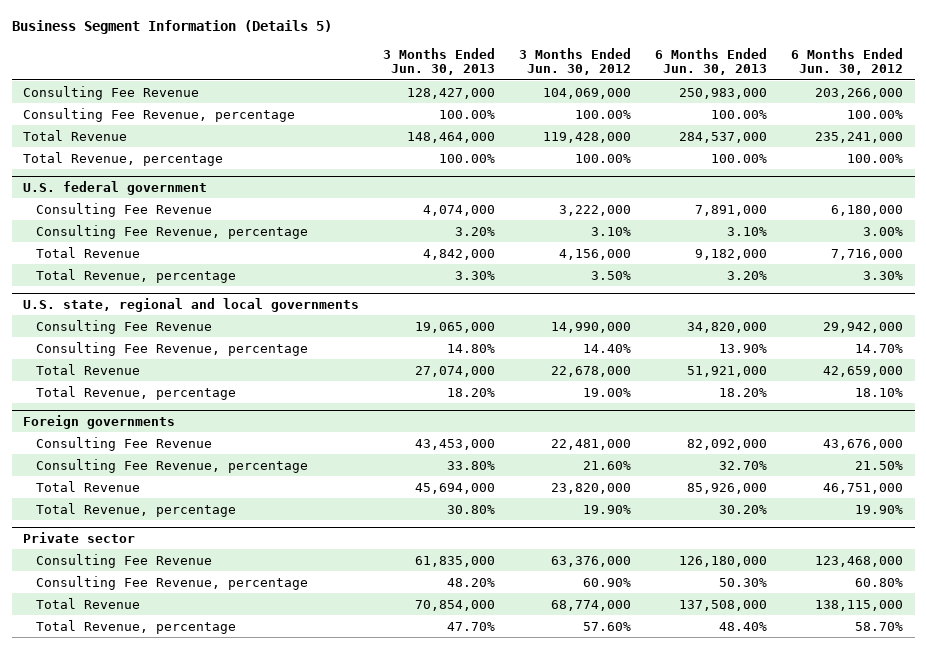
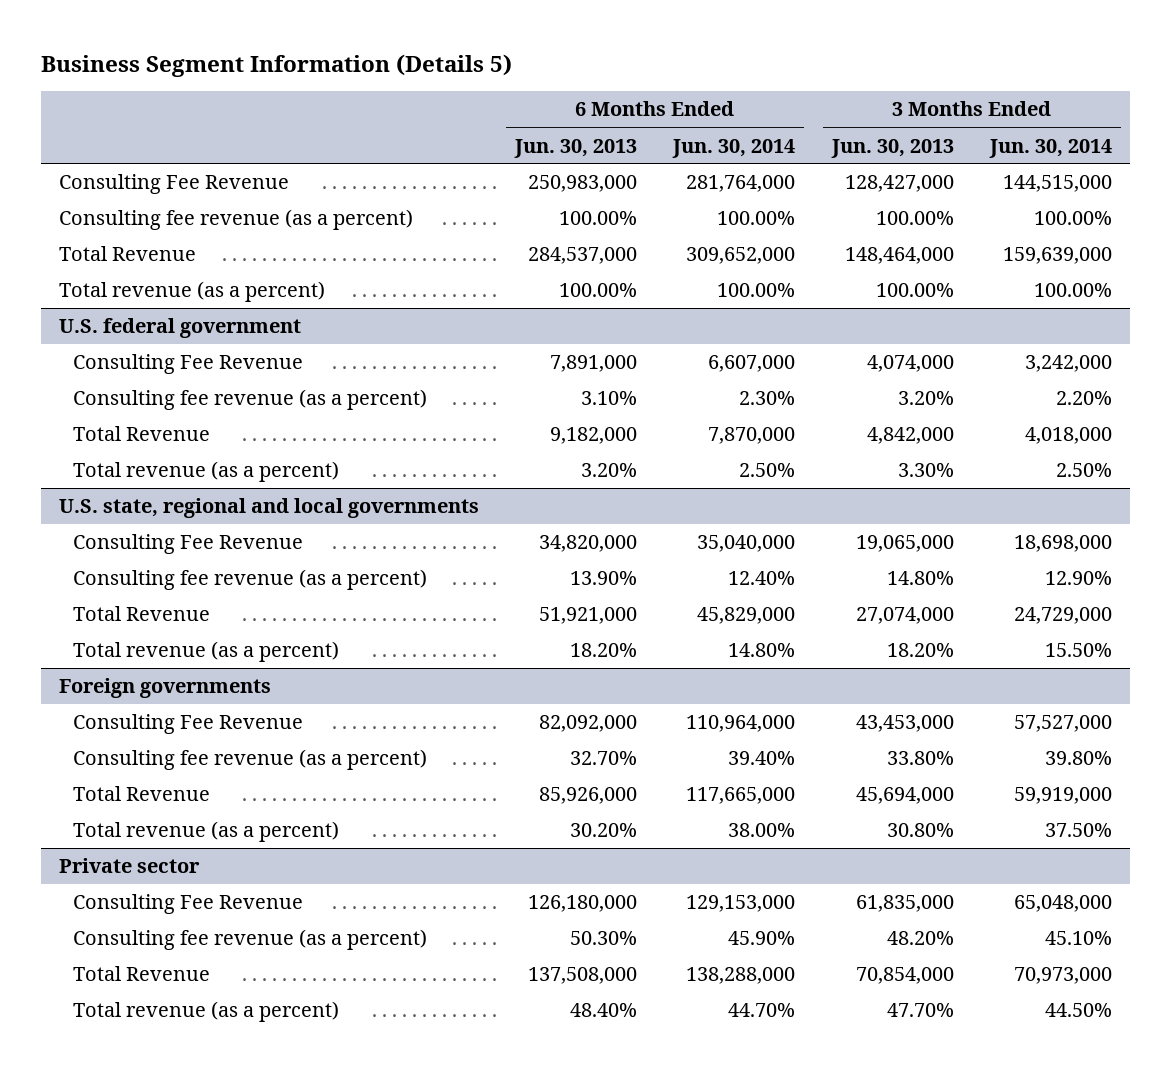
[519,47,632,76] 3 Months Ended Jun. 30, 2012 -> none
[790,47,903,76] 6 Months Ended Jun. 30, 2012 -> none
none -> [672,138,796,158] Jun. 30, 2014
none -> [988,138,1112,158] Jun. 30, 2014
[23,107,296,122] Consulting Fee Revenue, percentage -> [59,209,414,231] Consulting fee revenue (as a percent)
[23,151,224,166] Total Revenue, percentage -> [59,281,326,303] Total revenue (as a percent)
[36,224,309,239] Consulting Fee Revenue, percentage -> [73,389,428,411] Consulting fee revenue (as a percent)
[36,268,237,283] Total Revenue, percentage -> [73,461,340,483] Total revenue (as a percent)
[36,341,309,356] Consulting Fee Revenue, percentage -> [73,569,428,591] Consulting fee revenue (as a percent)
[36,385,237,400] Total Revenue, percentage -> [73,641,340,663] Total revenue (as a percent)
[36,458,309,473] Consulting Fee Revenue, percentage -> [73,749,428,771] Consulting fee revenue (as a percent)
[36,502,237,517] Total Revenue, percentage -> [73,821,340,843] Total revenue (as a percent)
[36,575,309,590] Consulting Fee Revenue, percentage -> [73,929,428,951] Consulting fee revenue (as a percent)
[36,619,237,634] Total Revenue, percentage -> [73,1001,340,1023] Total revenue (as a percent)

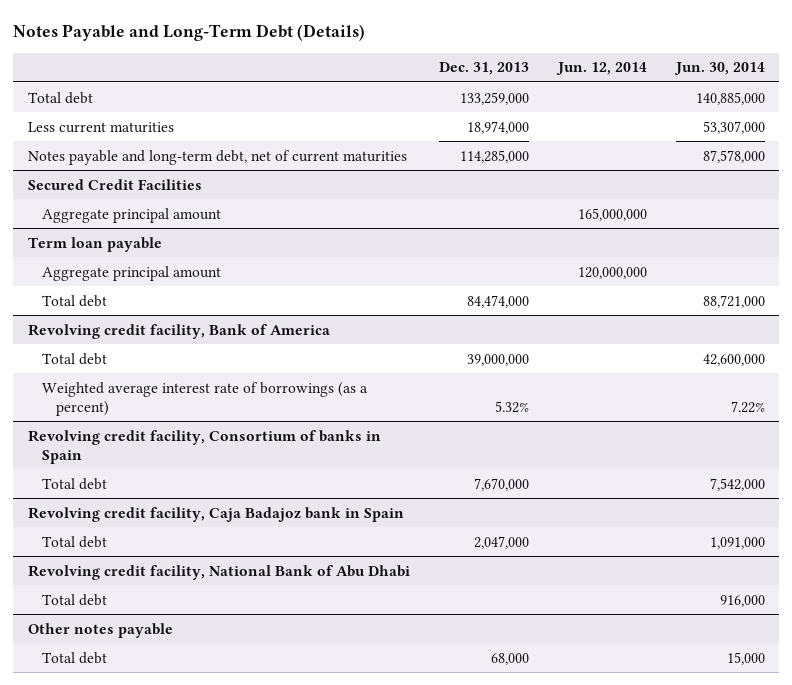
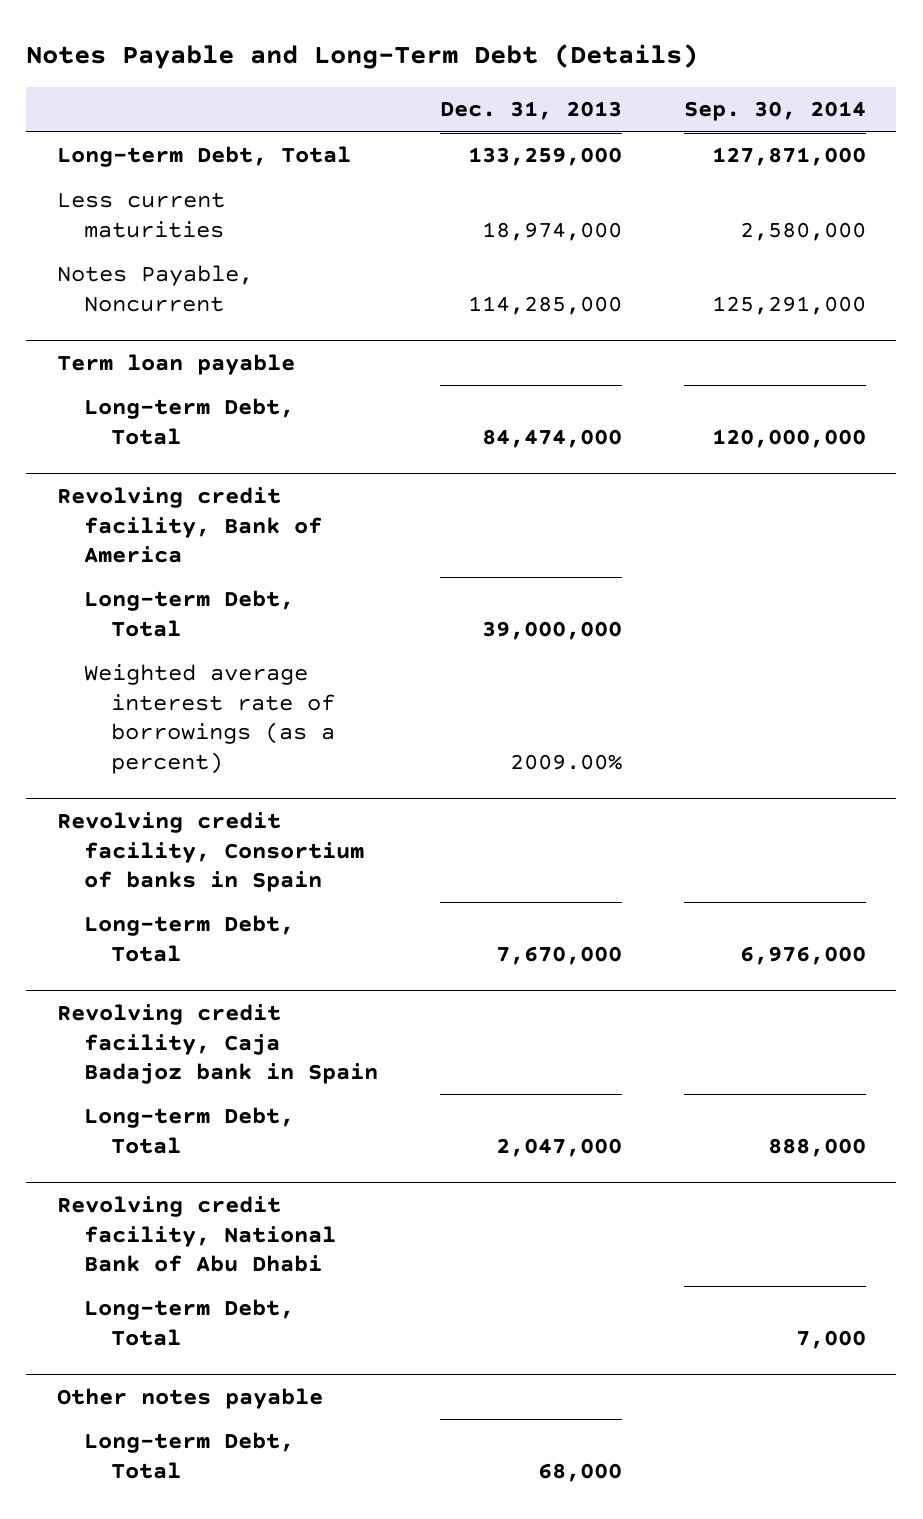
[555,62,647,76] Jun. 12, 2014 -> none
[673,62,765,76] Jun. 30, 2014 -> none
none -> [683,101,866,122] Sep. 30, 2014
[27,91,93,104] Total debt -> [56,146,351,168] Long-term Debt, Total
[27,178,202,190] Secured Credit Facilities -> none
[41,207,221,223] Aggregate principal amount -> none
[27,149,407,165] Notes payable and long-term debt, net of current maturities -> [56,265,253,312] Notes Payable, Noncurrent
[41,265,221,281] Aggregate principal amount -> none
[41,294,107,307] Total debt -> [84,398,295,445] Long-term Debt, Total
[41,352,107,365] Total debt -> [84,590,295,637] Long-term Debt, Total
[494,400,529,413] 5.32% -> [509,753,622,770] 2009.00%
[41,477,107,490] Total debt -> [84,915,295,962] Long-term Debt, Total
[41,535,107,548] Total debt -> [84,1107,295,1154] Long-term Debt, Total
[41,593,107,606] Total debt -> [84,1299,295,1346] Long-term Debt, Total
[41,651,107,664] Total debt -> [84,1432,295,1479] Long-term Debt, Total

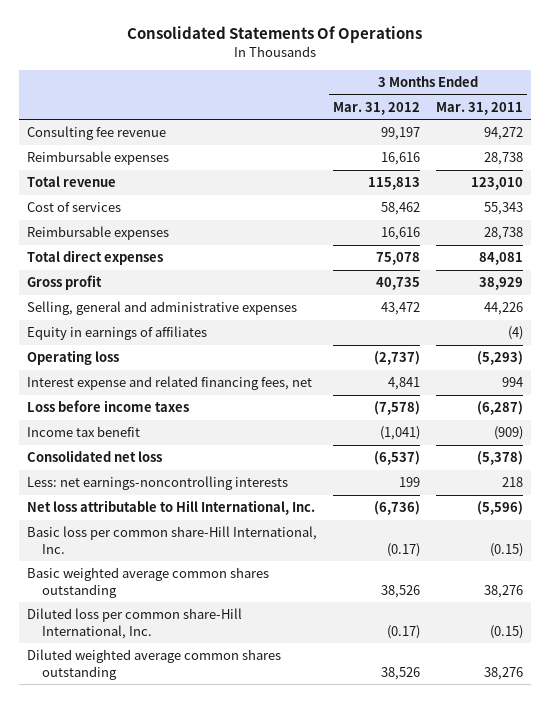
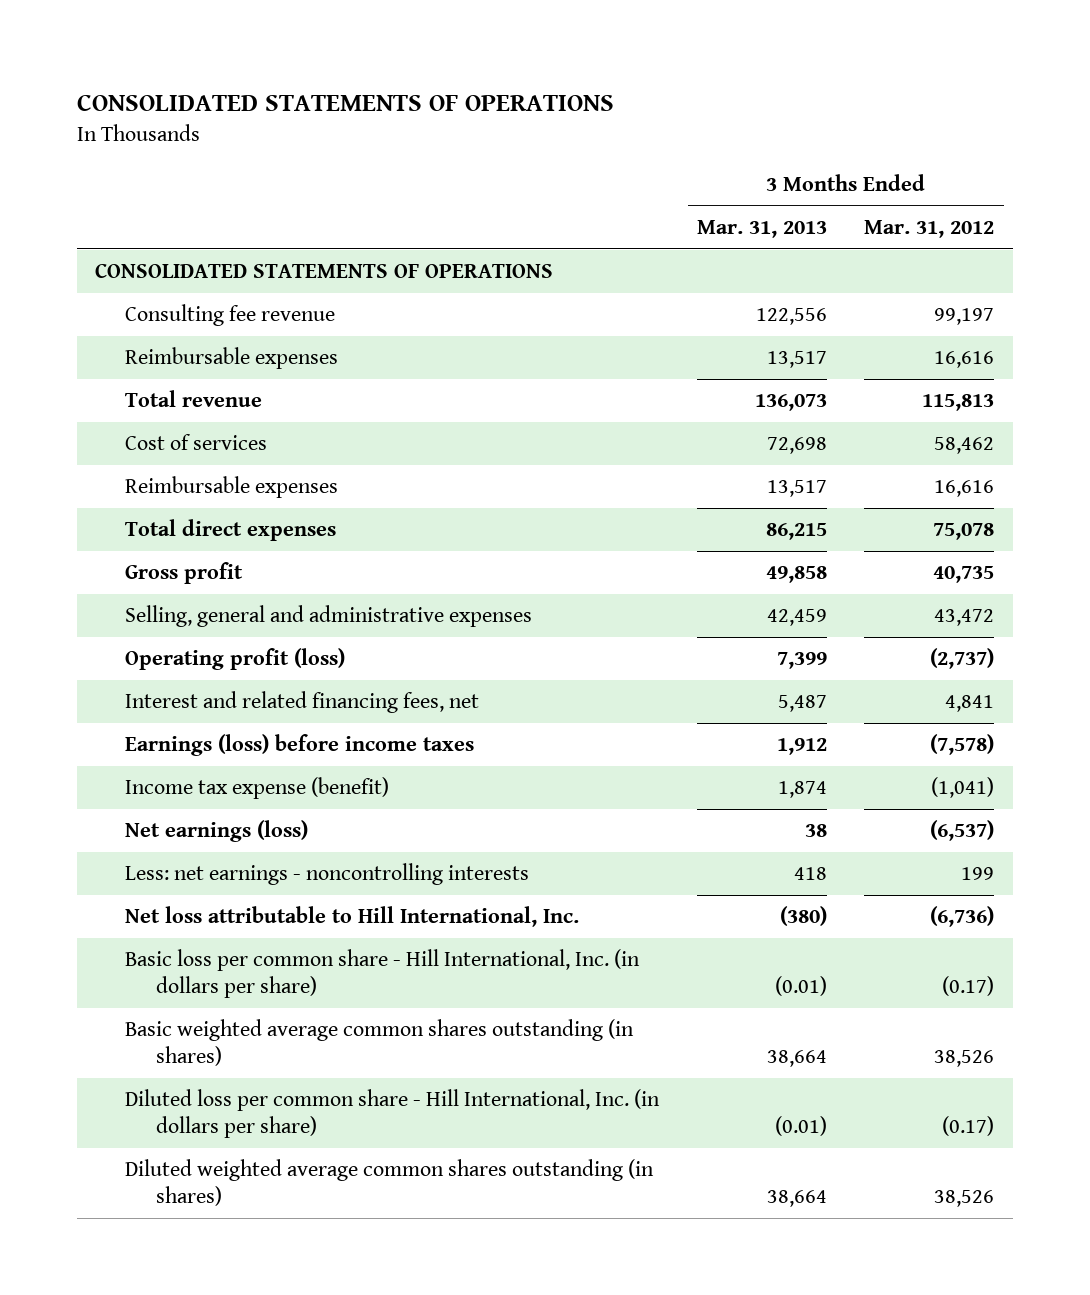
[126,25,422,43] Consolidated Statements Of Operations -> [76,94,614,112] CONSOLIDATED STATEMENTS OF OPERATIONS
[436,101,524,115] Mar. 31, 2011 -> none
none -> [696,220,827,239] Mar. 31, 2013
none -> [95,263,554,279] CONSOLIDATED STATEMENTS OF OPERATIONS
[26,326,207,341] Equity in earnings of affiliates -> none
[26,350,119,366] Operating loss -> [125,648,346,671] Operating profit (loss)
[26,376,312,391] Interest expense and related financing fees, net -> [125,691,480,714] Interest and related financing fees, net
[26,400,189,413] Loss before income taxes -> [125,734,475,757] Earnings (loss) before income taxes
[26,426,140,438] Income tax benefit -> [125,777,390,800] Income tax expense (benefit)
[26,450,162,463] Consolidated net loss -> [125,820,309,843] Net earnings (loss)
[26,476,288,491] Less: net earnings-noncontrolling interests -> [125,863,530,886] Less: net earnings - noncontrolling interests
[26,526,317,554] Basic loss per common share-Hill International, Inc. -> [125,949,641,999] Basic loss per common share - Hill International, Inc. (in dollars per share)
[26,567,269,598] Basic weighted average common shares outstanding -> [125,1019,635,1067] Basic weighted average common shares outstanding (in shares)
[26,608,242,639] Diluted loss per common share-Hill International, Inc. -> [125,1089,661,1139] Diluted loss per common share - Hill International, Inc. (in dollars per share)
[26,649,281,680] Diluted weighted average common shares outstanding -> [125,1159,655,1207] Diluted weighted average common shares outstanding (in shares)

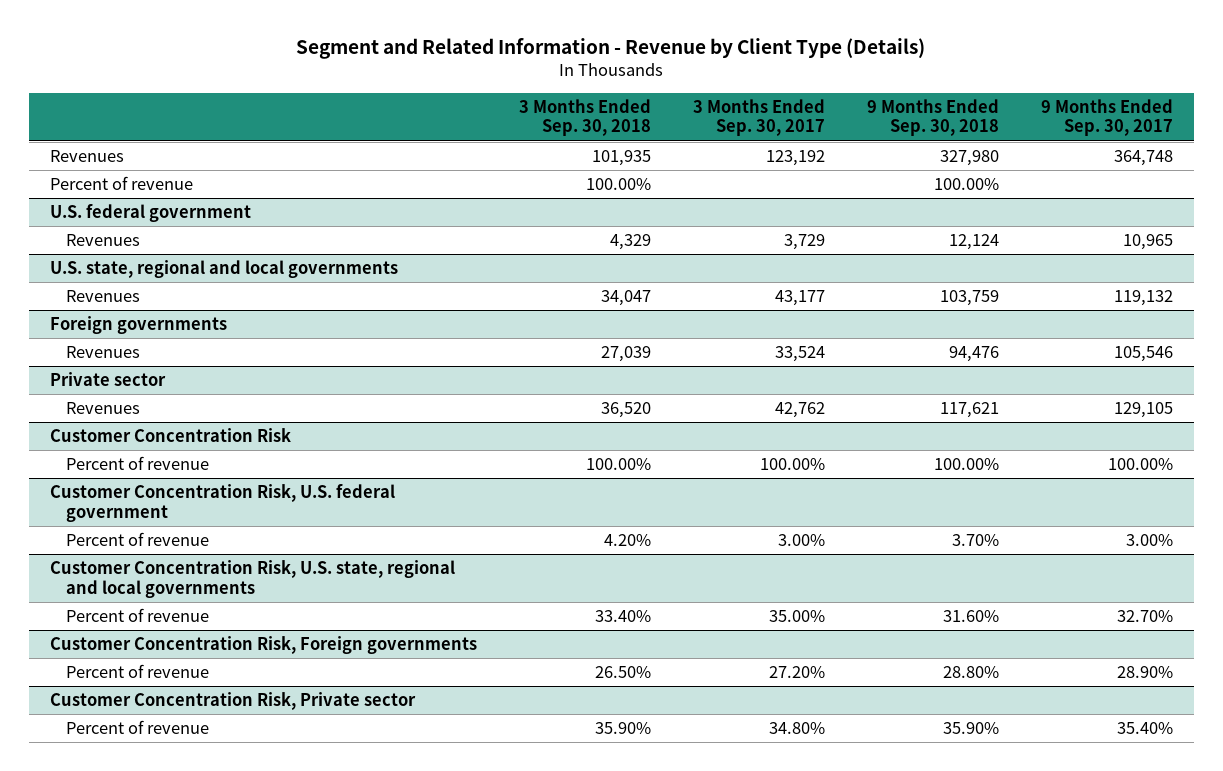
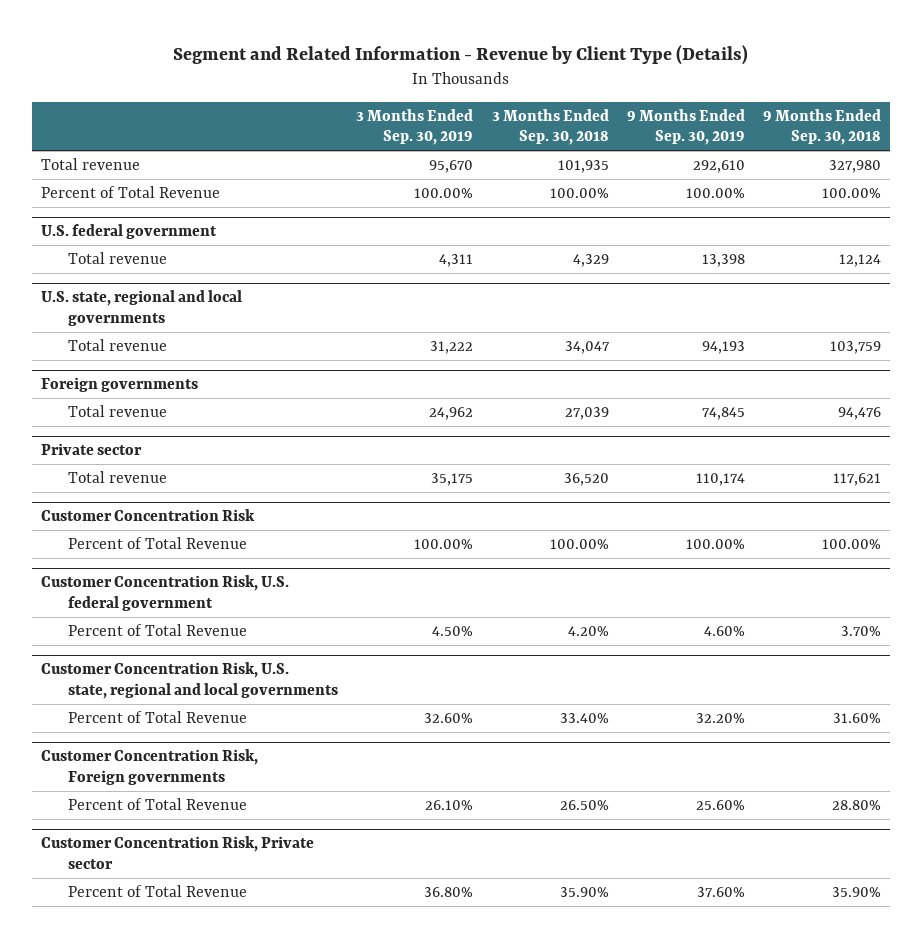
[692,98,825,137] 3 Months Ended Sep. 30, 2017 -> none
[1040,98,1173,137] 9 Months Ended Sep. 30, 2017 -> none
none -> [356,108,474,146] 3 Months Ended Sep. 30, 2019
none -> [626,108,745,146] 9 Months Ended Sep. 30, 2019
[49,150,124,163] Revenues -> [41,157,141,170] Total revenue
[49,176,193,191] Percent of revenue -> [41,185,221,198] Percent of Total Revenue
[65,234,140,247] Revenues -> [68,251,168,264] Total revenue
[65,290,140,303] Revenues -> [68,338,168,351] Total revenue
[65,346,140,359] Revenues -> [68,404,168,417] Total revenue
[65,402,140,415] Revenues -> [68,470,168,483] Total revenue
[65,456,209,471] Percent of revenue -> [68,536,248,549] Percent of Total Revenue
[65,532,209,547] Percent of revenue -> [68,623,248,636] Percent of Total Revenue
[65,608,209,623] Percent of revenue -> [68,710,248,723] Percent of Total Revenue
[65,664,209,679] Percent of revenue -> [68,797,248,810] Percent of Total Revenue
[65,720,209,735] Percent of revenue -> [68,884,248,897] Percent of Total Revenue

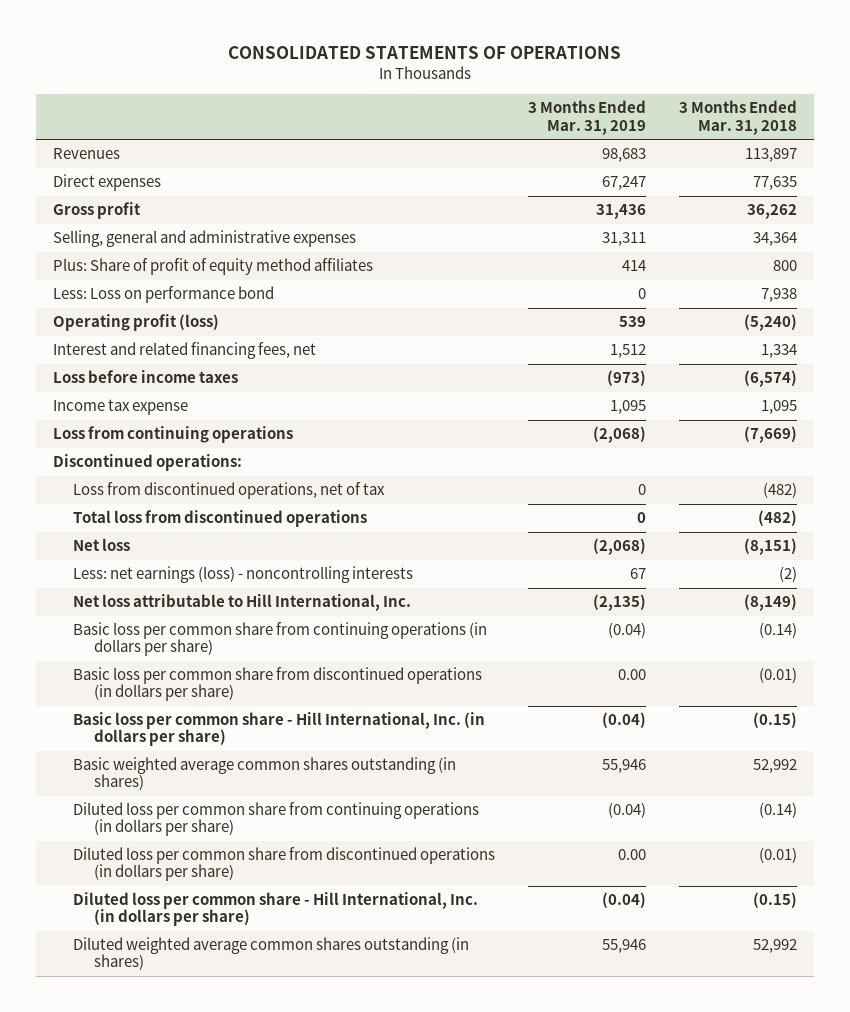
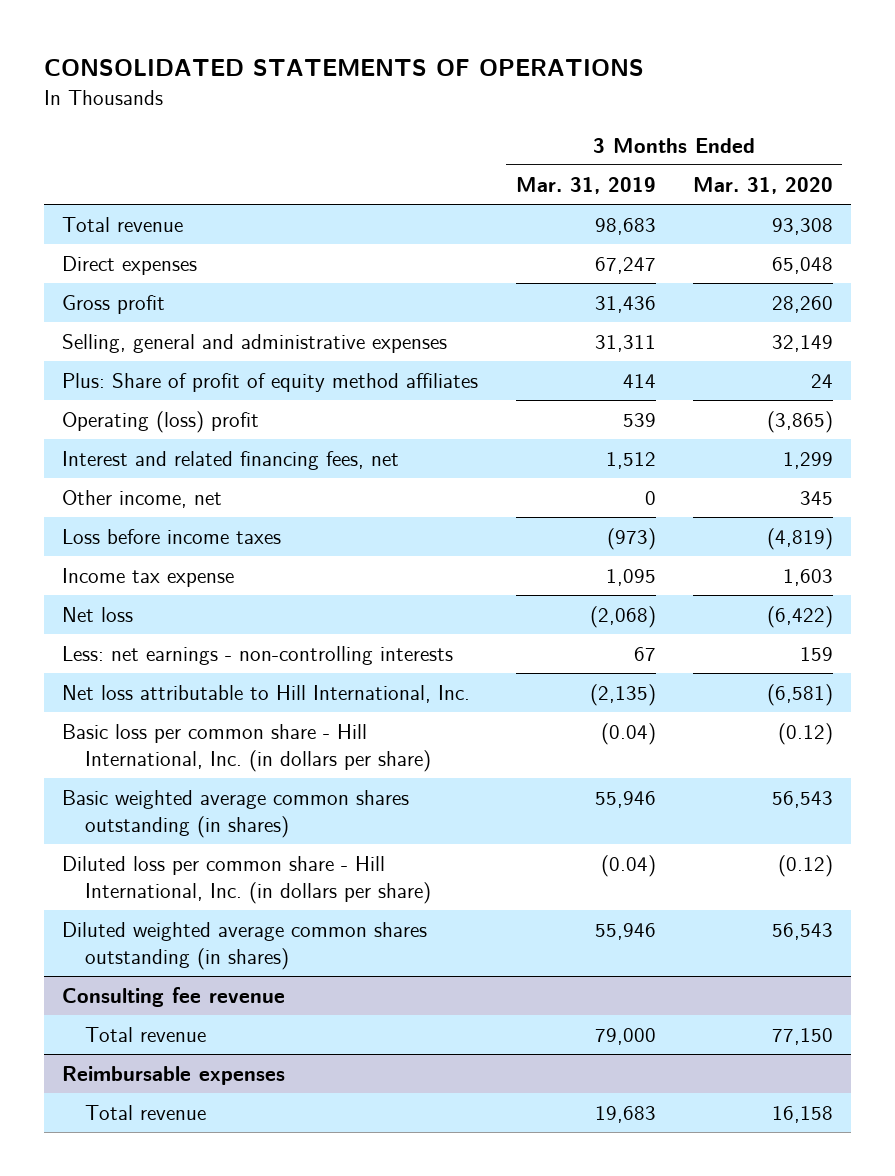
[679,100,798,135] 3 Months Ended Mar. 31, 2018 -> none
none -> [692,176,833,194] Mar. 31, 2020
[52,148,120,160] Revenues -> [62,216,184,232] Total revenue
[52,286,274,304] Less: Loss on performance bond -> none
[52,314,219,332] Operating profit (loss) -> [62,410,260,433] Operating (loss) profit
none -> [62,489,223,508] Other income, net
[52,426,293,444] Loss from continuing operations -> none
[52,454,242,472] Discontinued operations: -> none
[73,482,386,500] Loss from discontinued operations, net of tax -> none
[73,510,368,528] Total loss from discontinued operations -> none
[73,566,414,584] Less: net earnings (loss) - noncontrolling interests -> [62,645,454,665] Less: net earnings - non-controlling interests
[73,622,488,657] Basic loss per common share from continuing operations (in dollars per share) -> none
[73,667,483,702] Basic loss per common share from discontinued operations (in dollars per share) -> none
[73,802,480,837] Diluted loss per common share from continuing operations (in dollars per share) -> none
[73,847,496,882] Diluted loss per common share from discontinued operations (in dollars per share) -> none
none -> [62,986,286,1007] Consulting fee revenue
none -> [85,1026,207,1042] Total revenue
none -> [62,1065,286,1085] Reimbursable expenses
none -> [85,1104,207,1120] Total revenue

